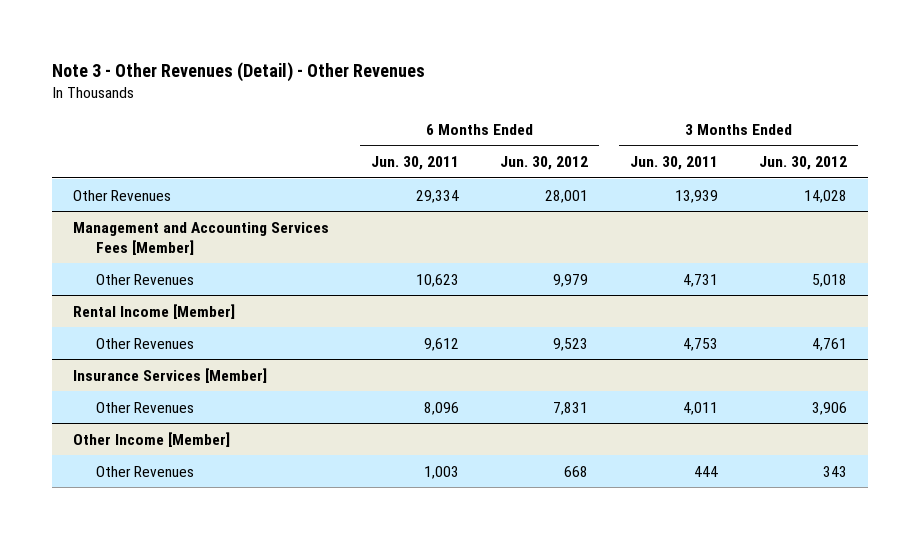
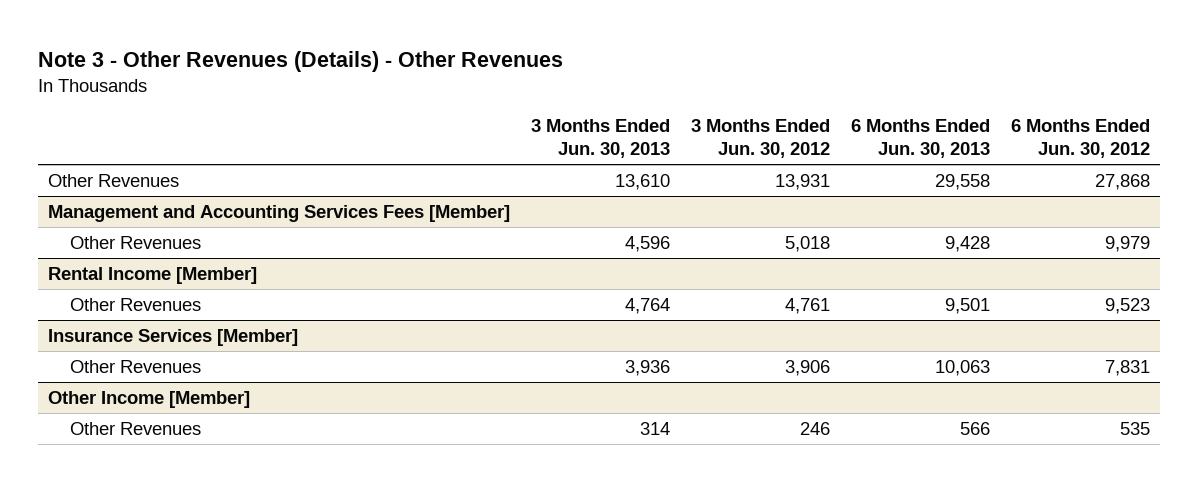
[52,61,426,82] Note 3 - Other Revenues (Detail) - Other Revenues -> [38,50,564,72] Note 3 - Other Revenues (Details) - Other Revenues
[370,156,459,171] Jun. 30, 2011 -> none
[629,156,718,171] Jun. 30, 2011 -> none
none -> [531,119,671,159] 3 Months Ended Jun. 30, 2013
none -> [851,119,991,159] 6 Months Ended Jun. 30, 2013
[545,189,589,203] 28,001 -> [1094,173,1150,190] 27,868
[804,189,848,203] 14,028 -> [775,173,831,190] 13,931
[564,465,589,477] 668 -> [1119,421,1150,435] 535
[823,465,848,477] 343 -> [800,421,831,435] 246

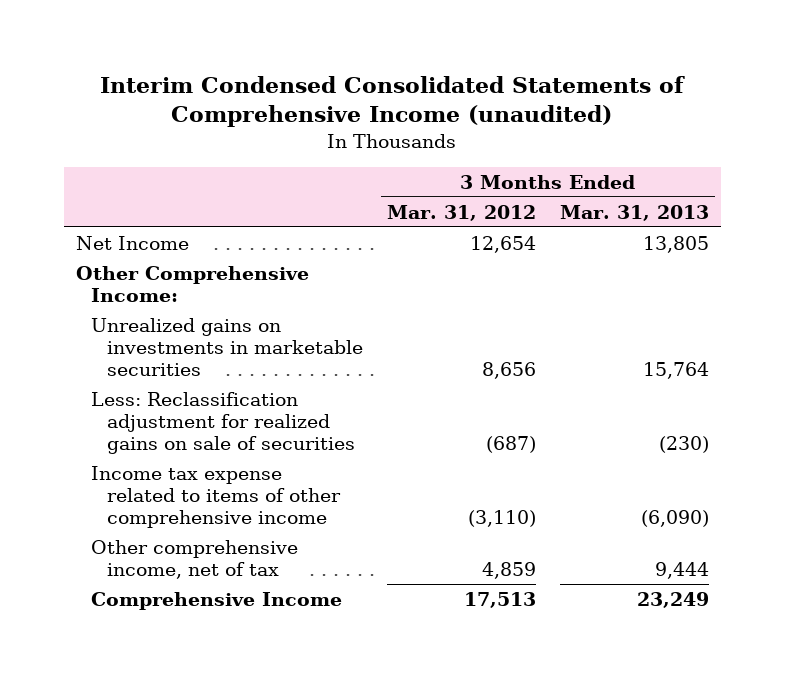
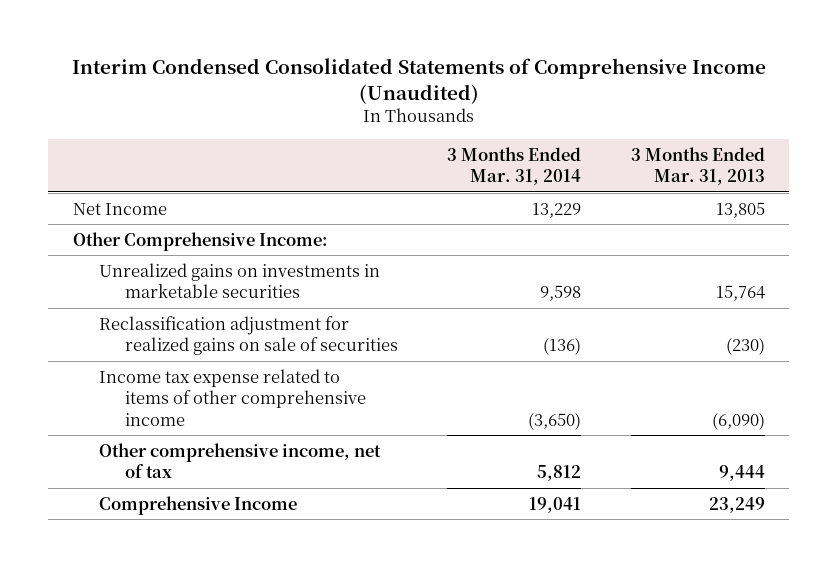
[100,75,686,128] Interim Condensed Consolidated Statements of Comprehensive Income (unaudited) -> [71,58,766,104] Interim Condensed Consolidated Statements of Comprehensive Income (Unaudited)
[386,204,536,221] Mar. 31, 2012 -> none
none -> [447,146,582,186] 3 Months Ended Mar. 31, 2014
[91,391,355,455] Less: Reclassification adjustment for realized gains on sale of securities -> [99,315,399,356] Reclassification adjustment for realized gains on sale of securities

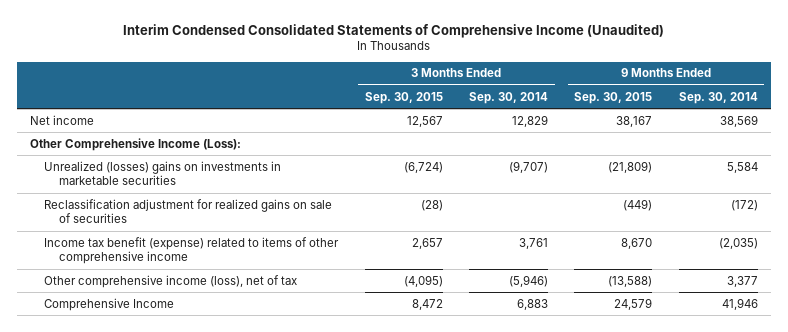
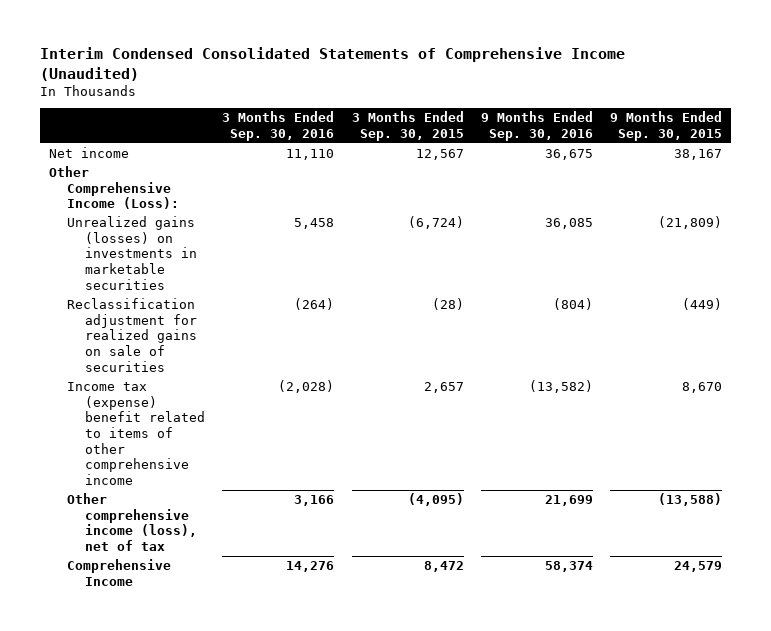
[469,91,549,104] Sep. 30, 2014 -> none
[678,91,758,104] Sep. 30, 2014 -> none
none -> [222,111,335,141] 3 Months Ended Sep. 30, 2016
none -> [480,111,593,141] 9 Months Ended Sep. 30, 2016
[44,160,282,186] Unrealized (losses) gains on investments in marketable securities -> [66,215,197,290] Unrealized gains (losses) on investments in marketable securities
[44,236,340,265] Income tax benefit (expense) related to items of other comprehensive income -> [66,381,205,486] Income tax (expense) benefit related to items of other comprehensive income

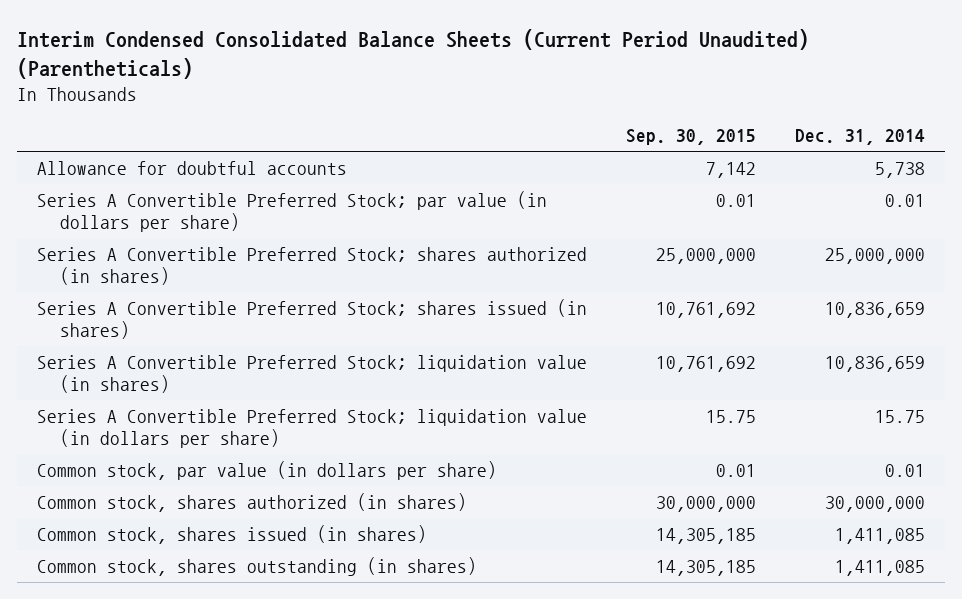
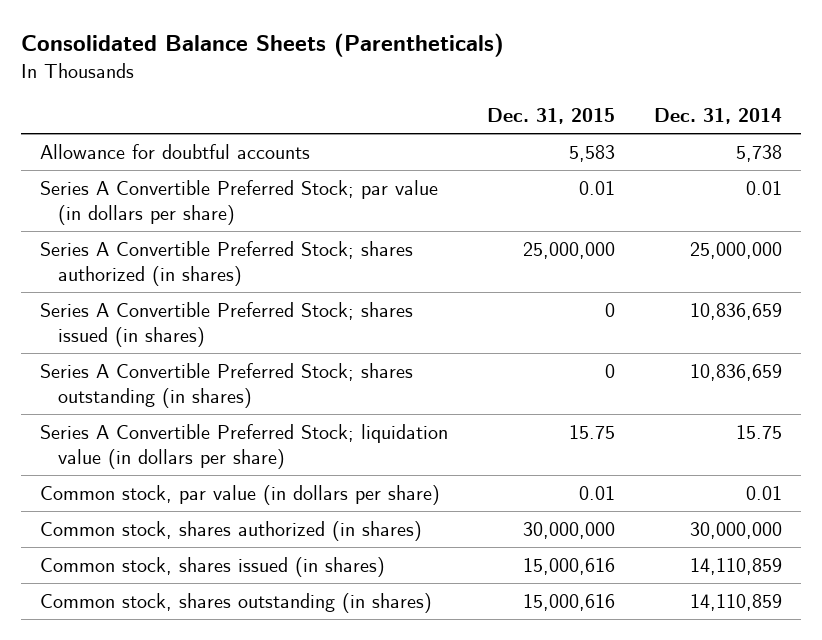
[17,29,810,80] Interim Condensed Consolidated Balance Sheets (Current Period Unaudited) (Parentheticals) -> [20,33,504,58] Consolidated Balance Sheets (Parentheticals)
[626,129,757,146] Sep. 30, 2015 -> none
none -> [487,108,616,125] Dec. 31, 2015
[36,354,587,393] Series A Convertible Preferred Stock; liquidation value (in shares) -> [40,362,414,409] Series A Convertible Preferred Stock; shares outstanding (in shares)
[835,527,926,544] 1,411,085 -> [689,557,782,575] 14,110,859
[835,559,926,576] 1,411,085 -> [689,593,782,611] 14,110,859

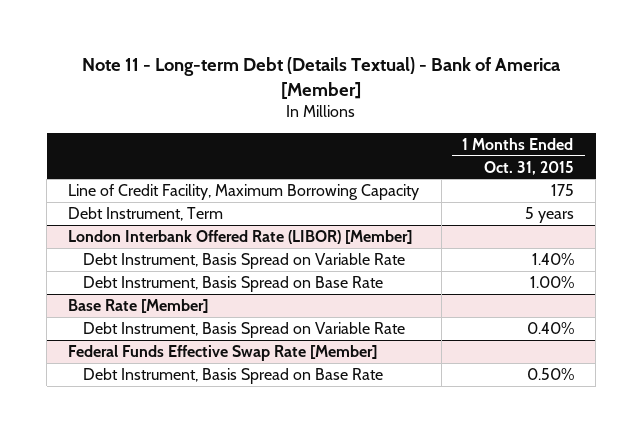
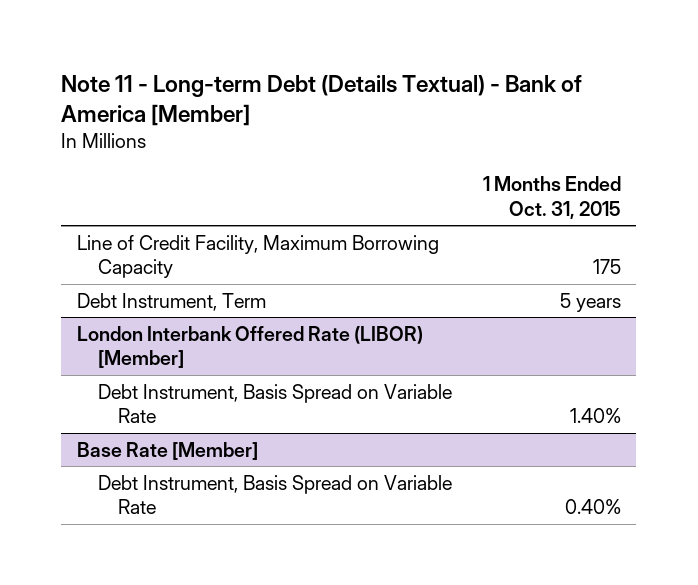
[83,275,384,292] Debt Instrument, Basis Spread on Base Rate -> none
[68,344,378,361] Federal Funds Effective Swap Rate [Member] -> none
[83,367,384,384] Debt Instrument, Basis Spread on Base Rate -> none

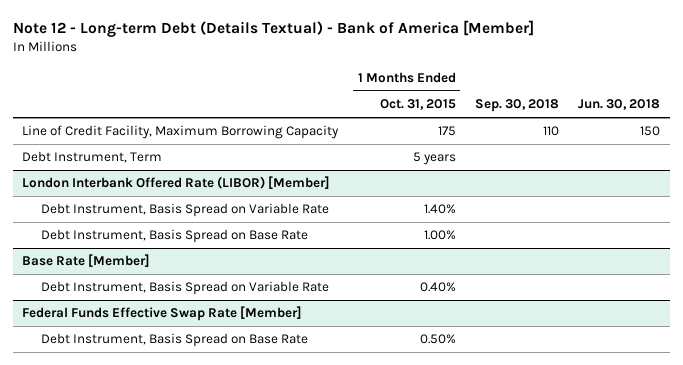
[61,74,583,126] Note 11 - Long-term Debt (Details Textual) - Bank of America [Member] -> [12,20,534,38] Note 12 - Long-term Debt (Details Textual) - Bank of America [Member]
none -> [475,99,560,113] Sep. 30, 2018
none -> [578,99,661,111] Jun. 30, 2018
none -> [40,229,308,244] Debt Instrument, Basis Spread on Base Rate
none -> [22,306,303,322] Federal Funds Effective Swap Rate [Member]
none -> [40,333,308,348] Debt Instrument, Basis Spread on Base Rate

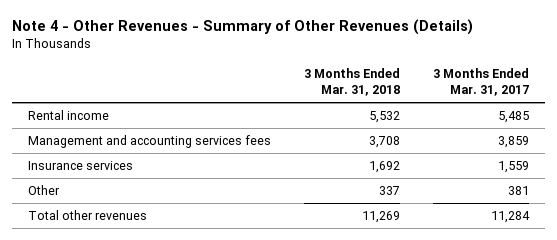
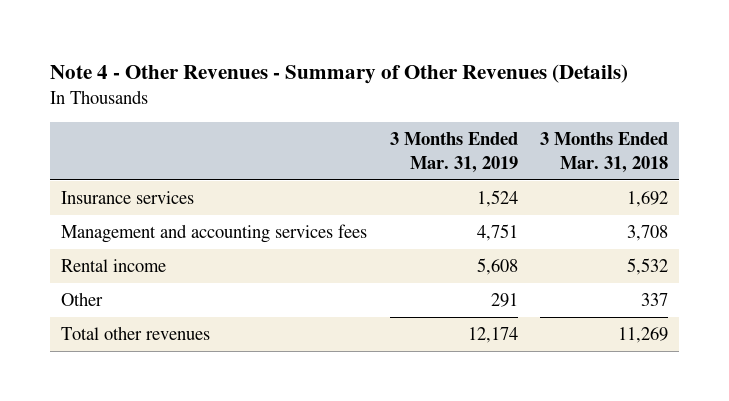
[432,68,529,97] 3 Months Ended Mar. 31, 2017 -> none
none -> [389,132,518,173] 3 Months Ended Mar. 31, 2019
[28,134,272,148] Management and accounting services fees -> [61,223,368,243] Management and accounting services fees
[28,109,110,120] Rental income -> [61,258,167,272] Rental income

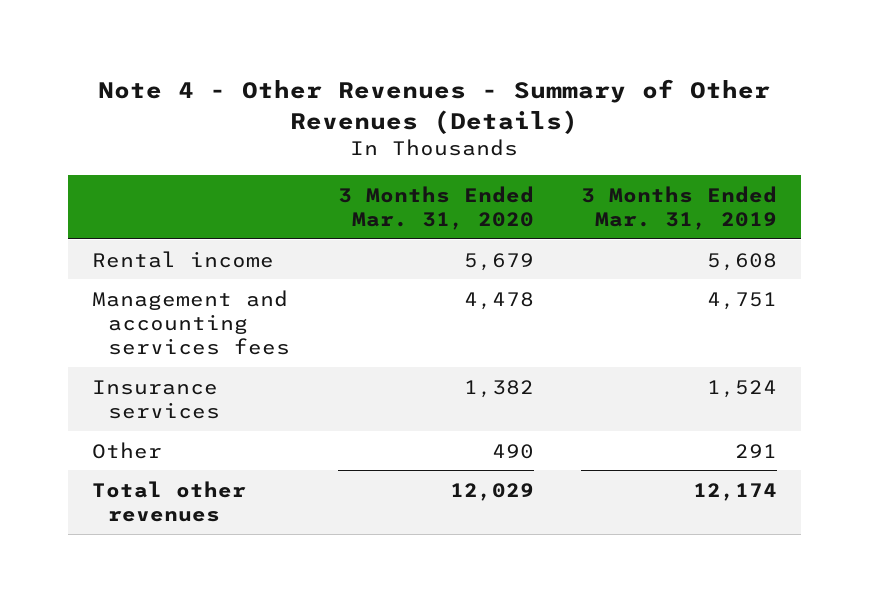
[539,132,668,173] 3 Months Ended Mar. 31, 2018 -> none
none -> [337,185,534,231] 3 Months Ended Mar. 31, 2020
[61,223,368,243] Management and accounting services fees -> [91,289,290,356] Management and accounting services fees
[61,190,195,204] Insurance services -> [91,379,220,419] Insurance services

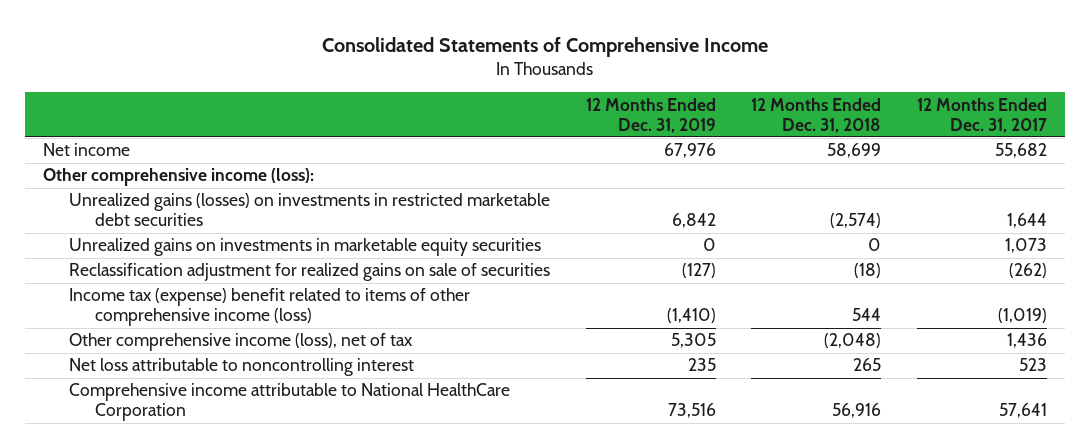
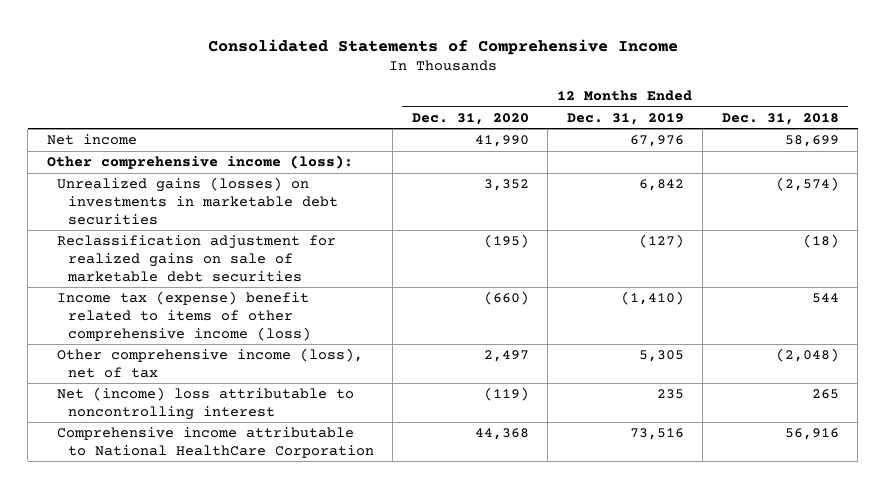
[917,97,1048,133] 12 Months Ended Dec. 31, 2017 -> none
none -> [411,112,529,125] Dec. 31, 2020
[68,193,550,227] Unrealized gains (losses) on investments in restricted marketable debt securities -> none
[68,238,541,257] Unrealized gains on investments in marketable equity securities -> [57,177,338,225] Unrealized gains (losses) on investments in marketable debt securities
[702,238,716,252] 0 -> [638,179,684,192] 6,842
[868,238,882,252] 0 -> [775,177,839,192] (2,574)
[68,263,550,282] Reclassification adjustment for realized gains on sale of securities -> [57,235,337,282] Reclassification adjustment for realized gains on sale of marketable debt securities
[68,358,414,377] Net loss attributable to noncontrolling interest -> [57,387,355,420] Net (income) loss attributable to noncontrolling interest

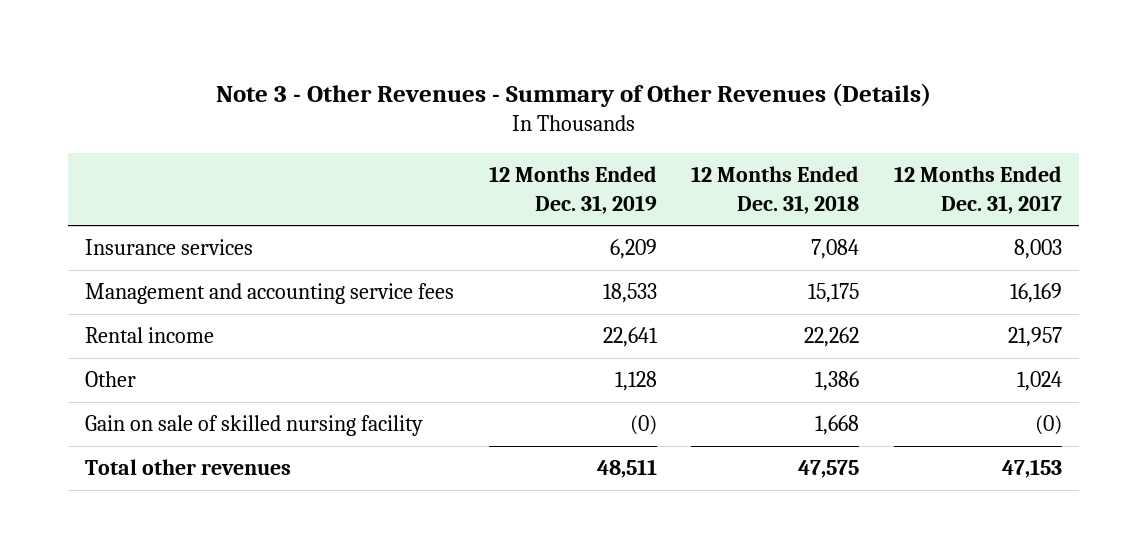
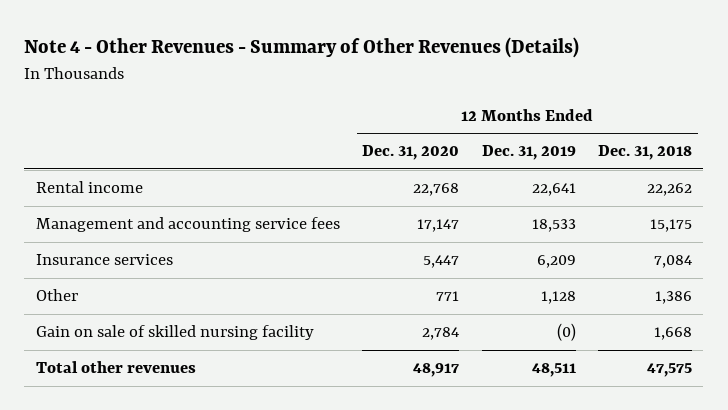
[215,82,931,107] Note 3 - Other Revenues - Summary of Other Revenues (Details) -> [24,37,580,59] Note 4 - Other Revenues - Summary of Other Revenues (Details)
[893,166,1062,214] 12 Months Ended Dec. 31, 2017 -> none
none -> [362,145,460,161] Dec. 31, 2020
[85,283,455,305] Management and accounting service fees -> [35,217,340,233] Management and accounting service fees
[85,239,254,256] Insurance services -> [35,254,173,266] Insurance services

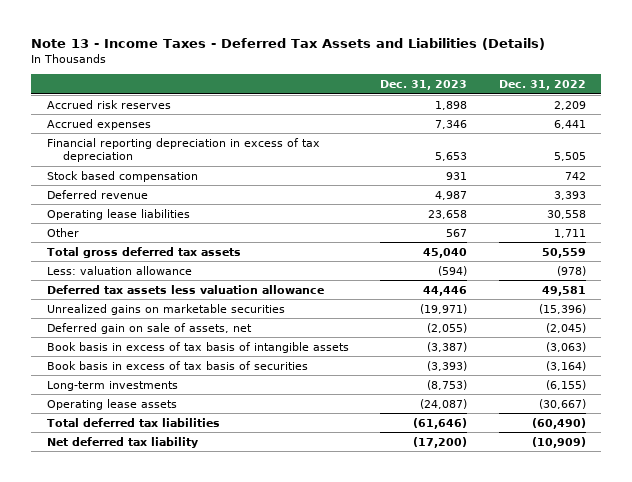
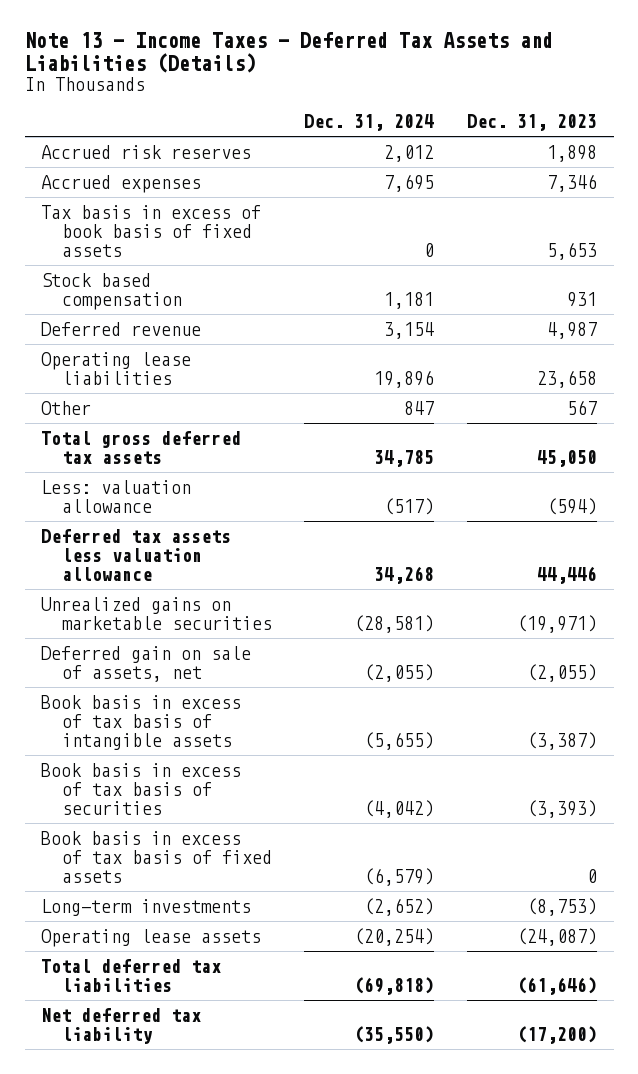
[498,80,586,91] Dec. 31, 2022 -> none
none -> [304,113,435,131] Dec. 31, 2024
[46,137,320,163] Financial reporting depreciation in excess of tax depreciation -> [41,204,262,257] Tax basis in excess of book basis of fixed assets
[423,247,468,258] 45,040 -> [537,449,598,467] 45,050
none -> [41,830,272,883] Book basis in excess of tax basis of fixed assets

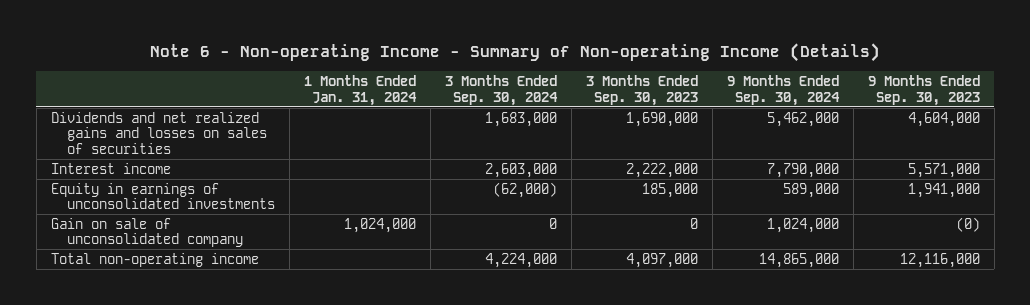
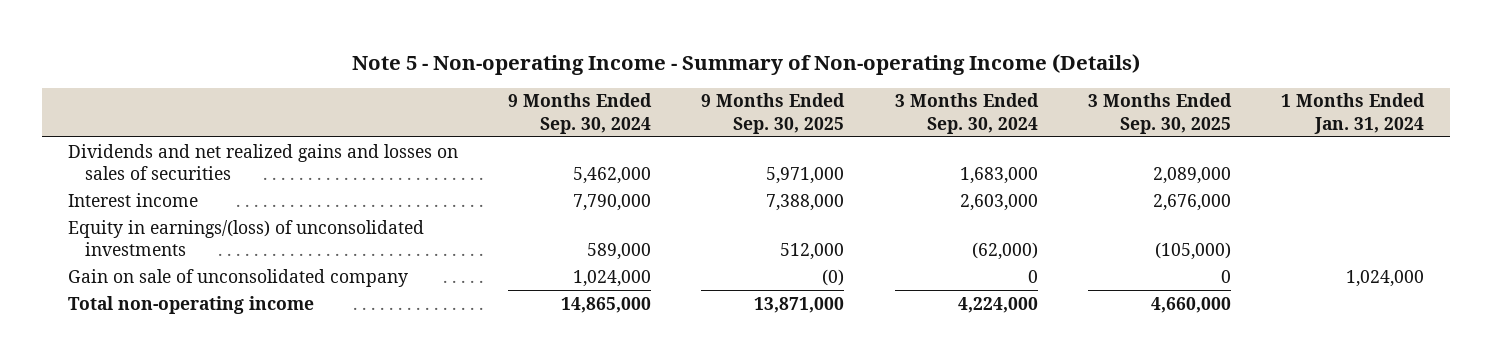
[150,43,881,63] Note 6 - Non-operating Income - Summary of Non-operating Income (Details) -> [352,54,1141,76] Note 5 - Non-operating Income - Summary of Non-operating Income (Details)
[585,74,698,106] 3 Months Ended Sep. 30, 2023 -> none
[867,74,980,106] 9 Months Ended Sep. 30, 2023 -> none
none -> [701,93,846,134] 9 Months Ended Sep. 30, 2025
none -> [1088,93,1233,134] 3 Months Ended Sep. 30, 2025
[50,182,276,210] Equity in earnings of unconsolidated investments -> [67,219,424,257] Equity in earnings/(loss) of unconsolidated investments

